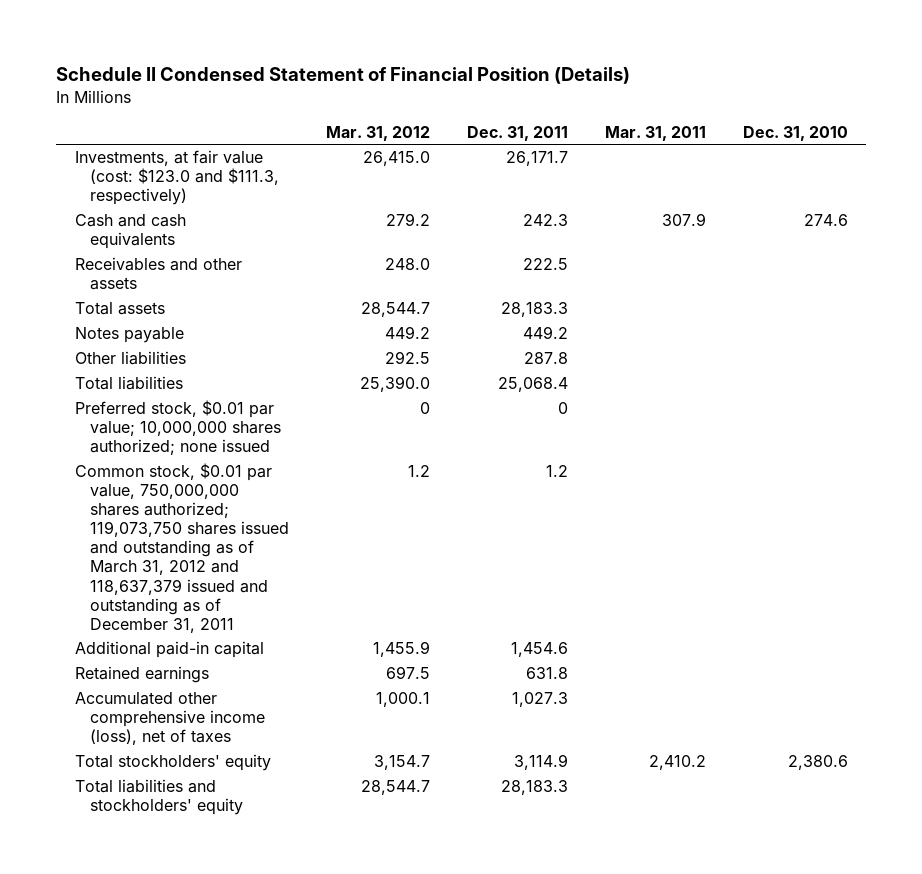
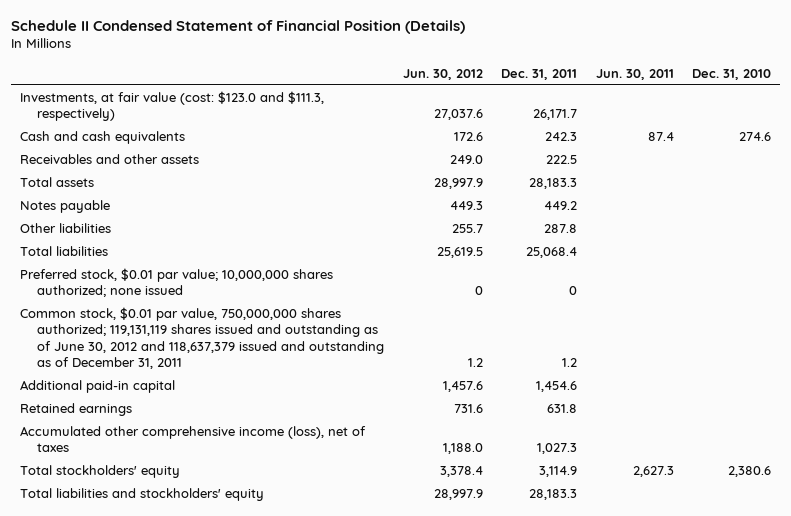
[326,125,431,141] Mar. 31, 2012 -> none
[604,125,706,141] Mar. 31, 2011 -> none
none -> [402,68,483,80] Jun. 30, 2012
none -> [595,68,674,80] Jun. 30, 2011
[74,463,290,633] Common stock, $0.01 par value, 750,000,000 shares authorized; 119,073,750 shares issued and outstanding as of March 31, 2012 and 118,637,379 issued and outstanding as of December 31, 2011 -> [19,307,385,369] Common stock, $0.01 par value, 750,000,000 shares authorized; 119,131,119 shares issued and outstanding as of June 30, 2012 and 118,637,379 issued and outstanding as of December 31, 2011

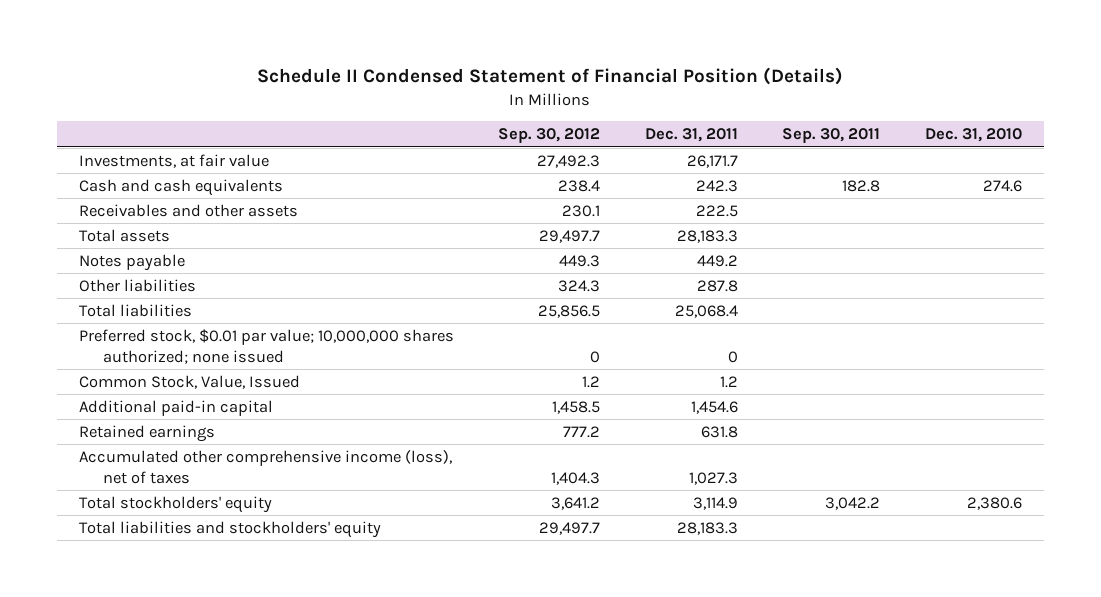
[402,68,483,80] Jun. 30, 2012 -> none
[595,68,674,80] Jun. 30, 2011 -> none
none -> [498,128,601,144] Sep. 30, 2012
none -> [782,128,881,144] Sep. 30, 2011
[19,91,324,122] Investments, at fair value (cost: $123.0 and $111.3, respectively) -> [79,153,270,168] Investments, at fair value
[19,307,385,369] Common stock, $0.01 par value, 750,000,000 shares authorized; 119,131,119 shares issued and outstanding as of June 30, 2012 and 118,637,379 issued and outstanding as of December 31, 2011 -> [79,374,301,389] Common Stock, Value, Issued

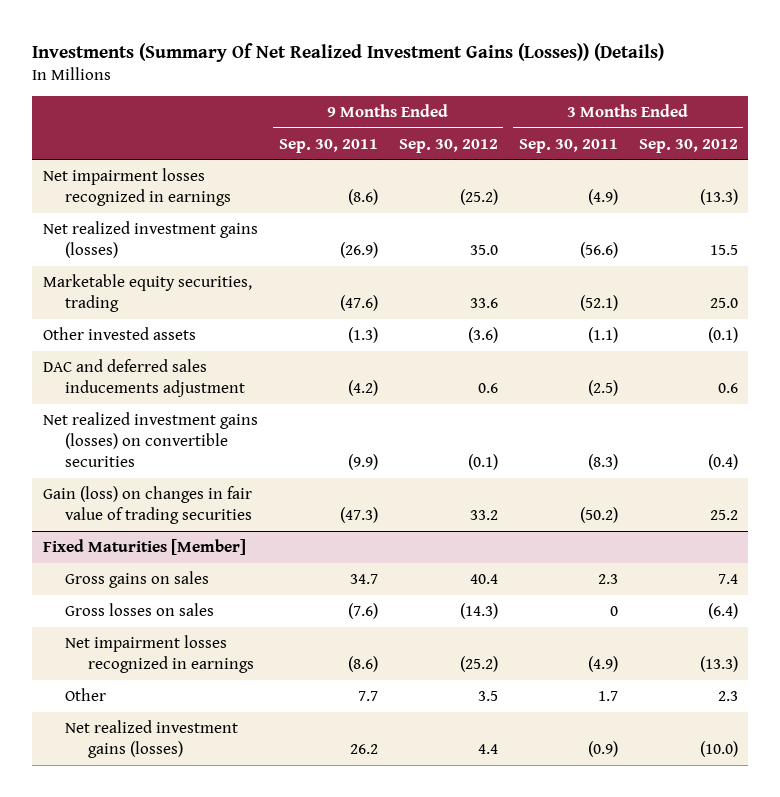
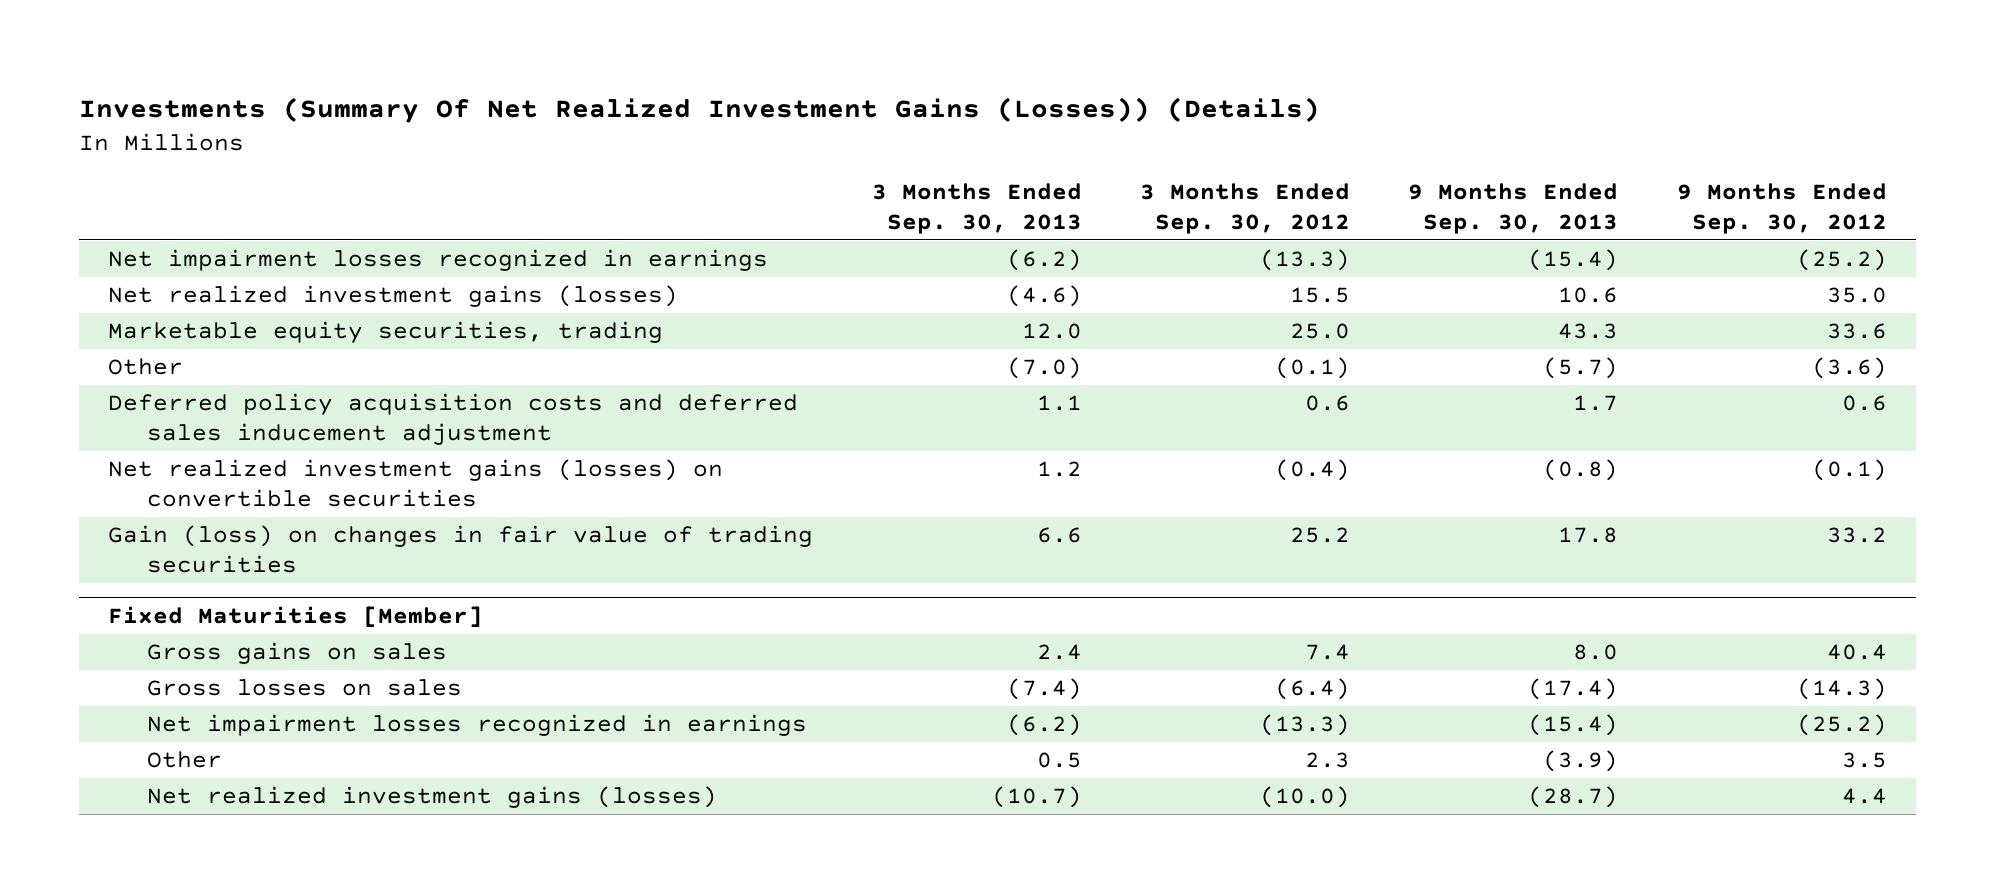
[278,138,378,153] Sep. 30, 2011 -> none
[518,138,618,153] Sep. 30, 2011 -> none
none -> [871,183,1082,235] 3 Months Ended Sep. 30, 2013
none -> [1408,183,1619,235] 9 Months Ended Sep. 30, 2013
[42,326,196,340] Other invested assets -> [108,358,184,376] Other
[42,358,246,398] DAC and deferred sales inducements adjustment -> [108,393,799,445] Deferred policy acquisition costs and deferred sales inducement adjustment

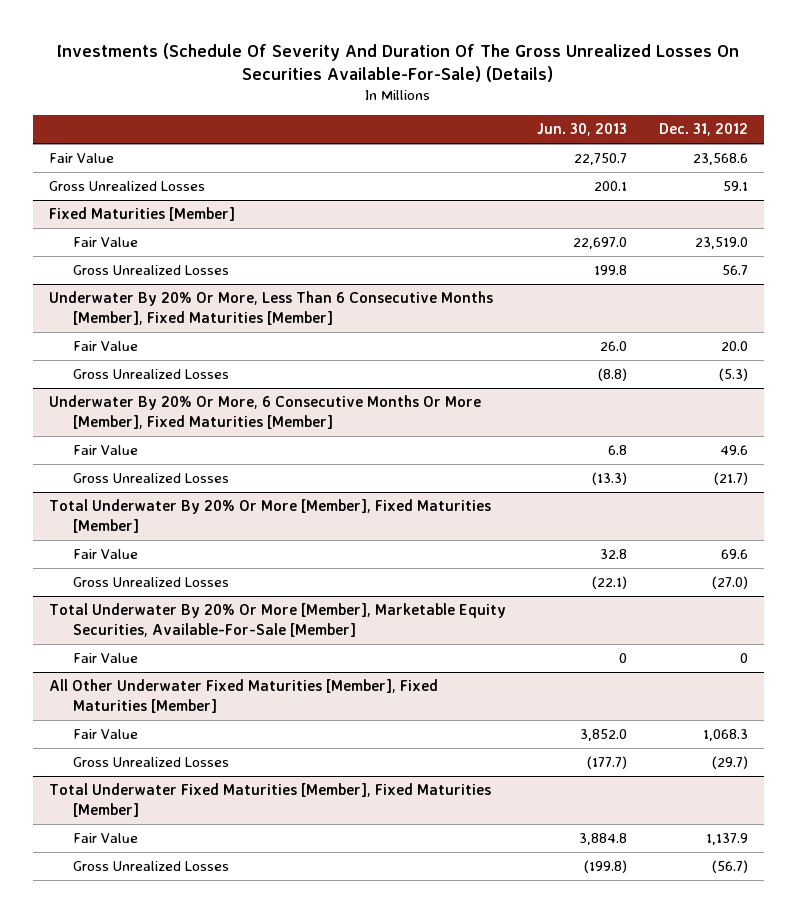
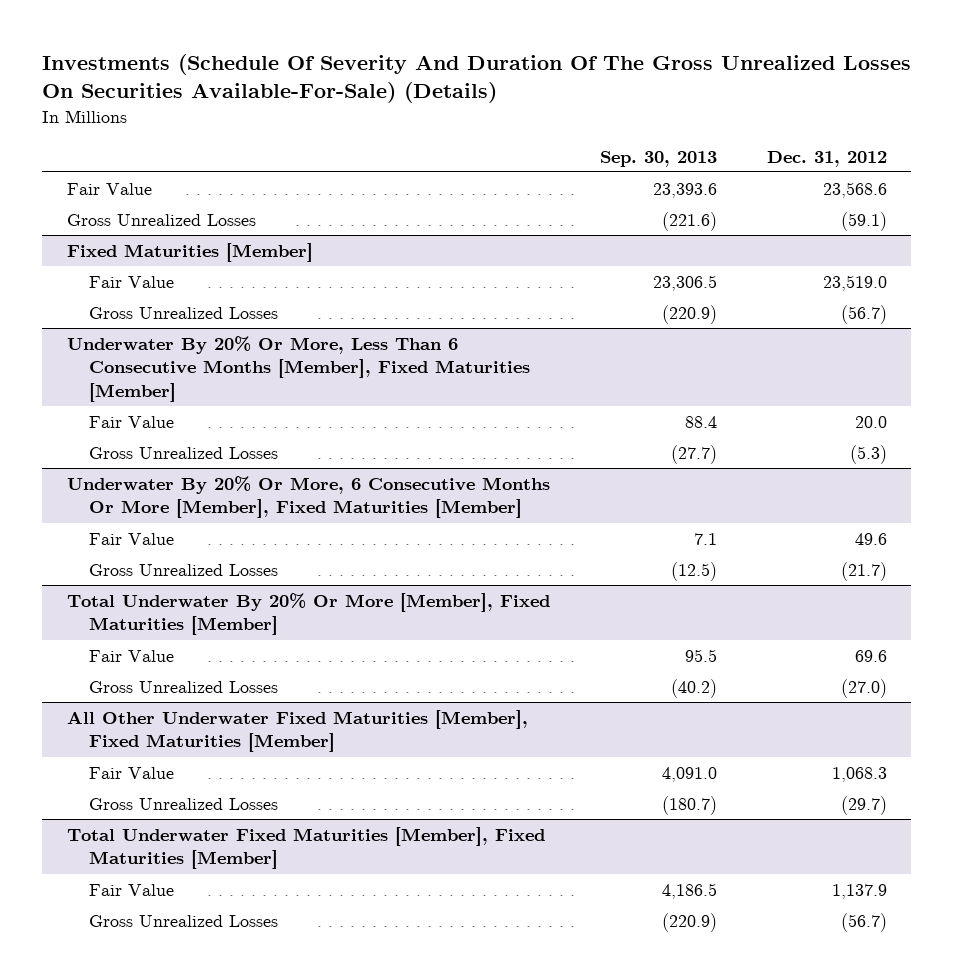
[537,123,628,137] Jun. 30, 2013 -> none
none -> [599,150,717,167] Sep. 30, 2013
[722,181,748,192] 59.1 -> [840,211,887,231] (59.1)
[721,265,748,276] 56.7 -> [840,304,887,324] (56.7)
[49,603,507,637] Total Underwater By 20% Or More [Member], Marketable Equity Securities, Available-For-Sale [Member] -> none
[72,653,138,664] Fair Value -> none

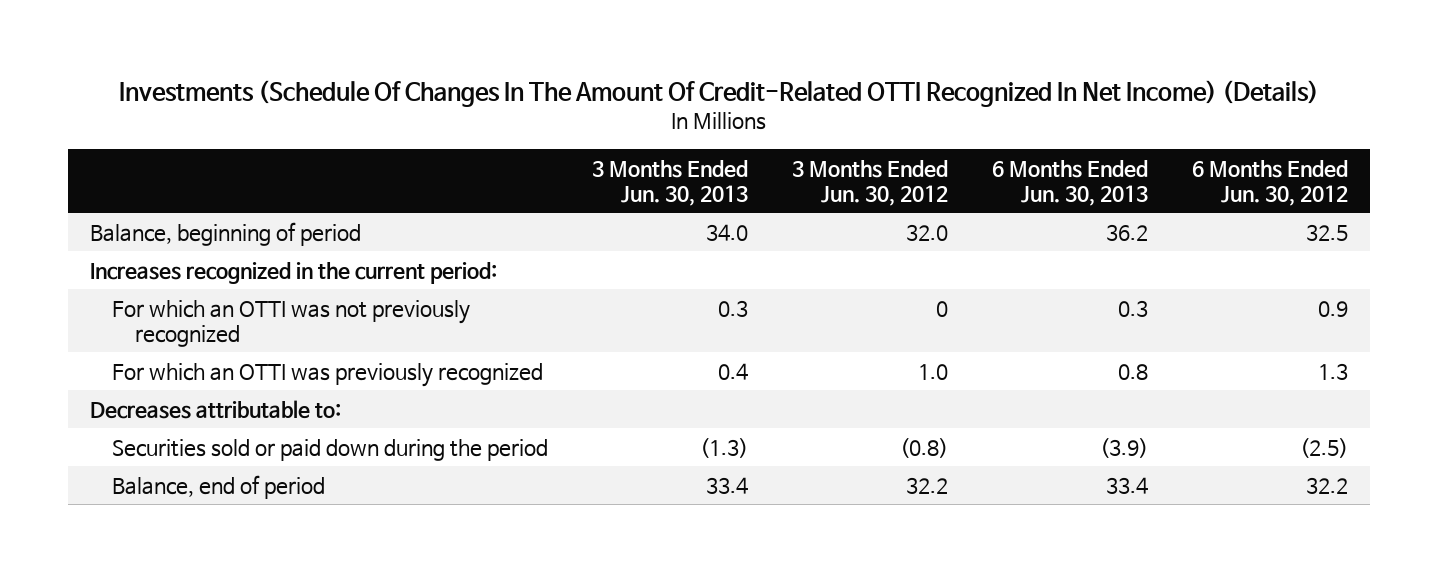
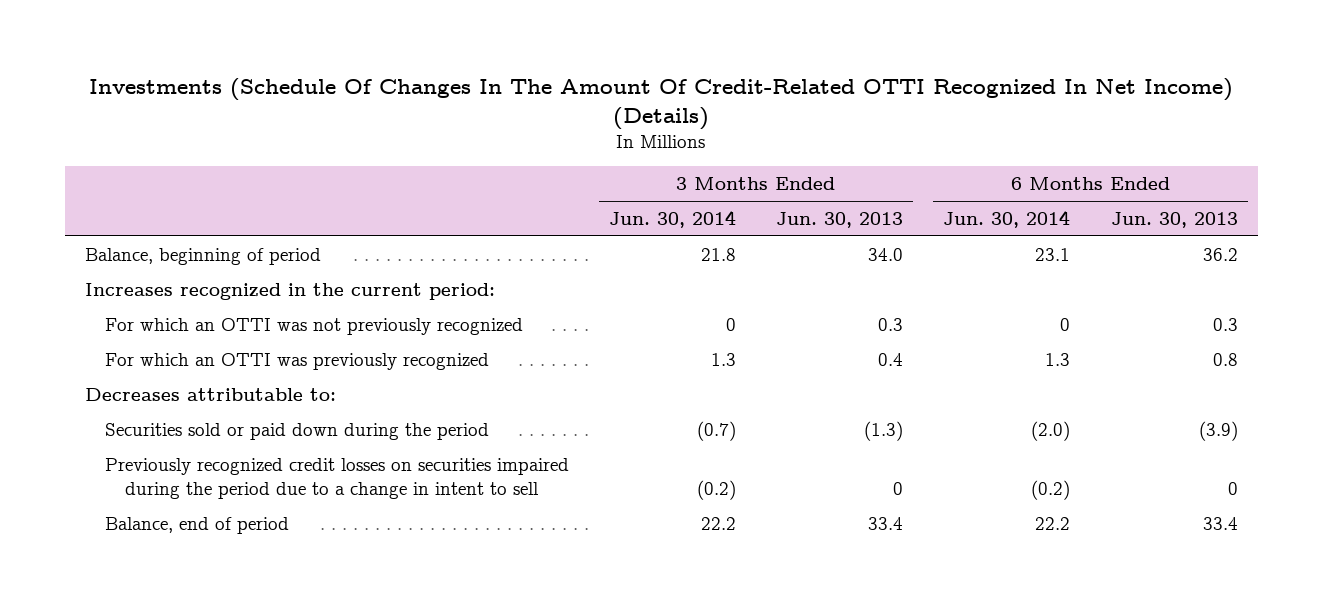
[792,159,949,206] 3 Months Ended Jun. 30, 2012 -> none
[1192,159,1349,206] 6 Months Ended Jun. 30, 2012 -> none
none -> [609,209,737,228] Jun. 30, 2014
none -> [943,209,1071,228] Jun. 30, 2014
none -> [105,457,570,499] Previously recognized credit losses on securities impaired during the period due to a change in intent to sell

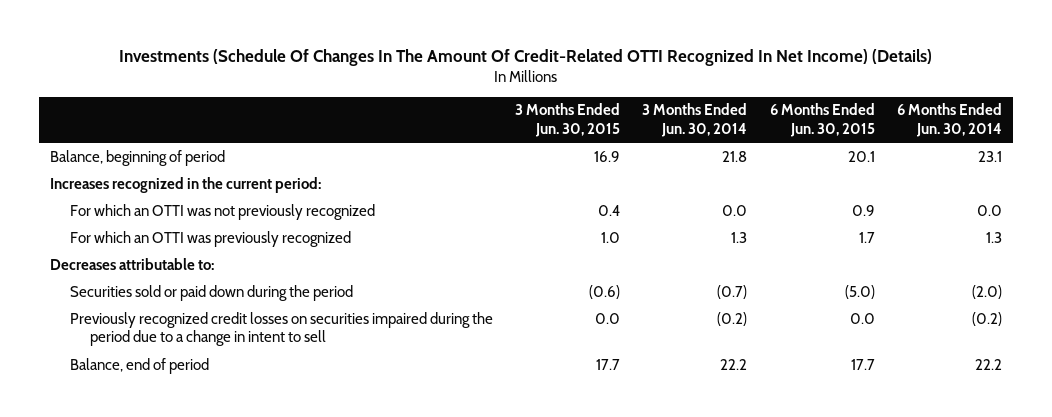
[776,211,904,228] Jun. 30, 2013 -> none
[1110,211,1238,228] Jun. 30, 2013 -> none
none -> [515,103,621,138] 3 Months Ended Jun. 30, 2015
none -> [769,103,875,138] 6 Months Ended Jun. 30, 2015
[726,317,737,331] 0 -> [722,204,748,216] 0.0
[1060,317,1071,331] 0 -> [976,204,1002,216] 0.0

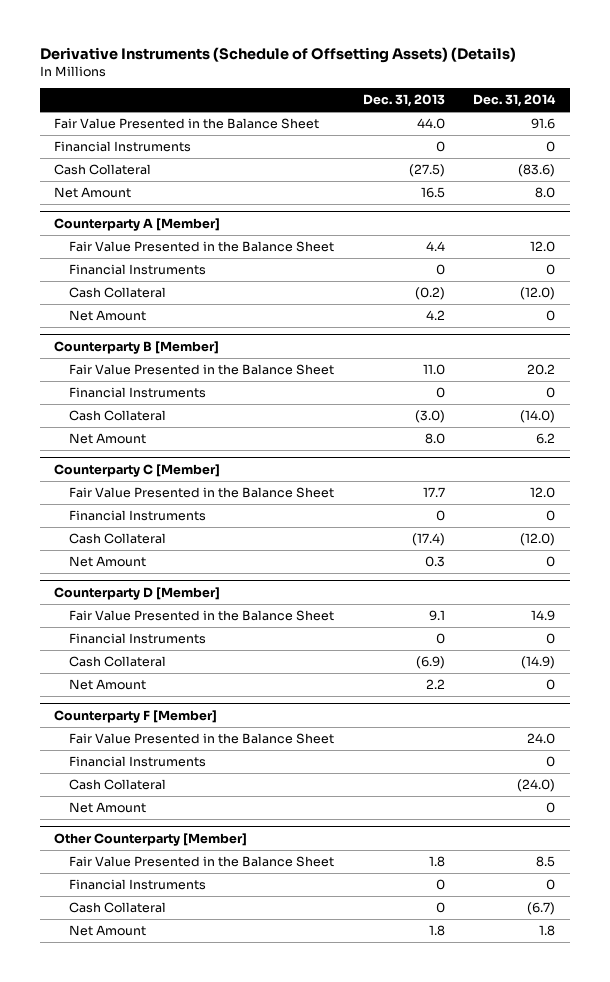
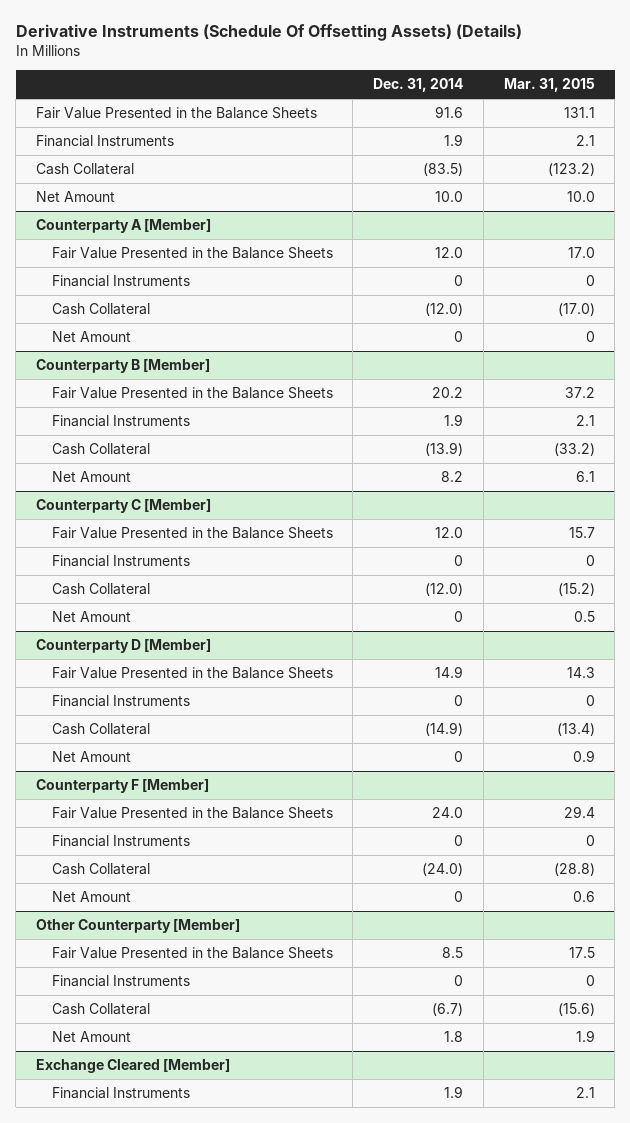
[39,47,516,64] Derivative Instruments (Schedule of Offsetting Assets) (Details) -> [15,24,522,42] Derivative Instruments (Schedule Of Offsetting Assets) (Details)
[362,94,445,108] Dec. 31, 2013 -> none
none -> [503,78,595,93] Mar. 31, 2015
[54,118,320,130] Fair Value Presented in the Balance Sheet -> [35,107,317,120] Fair Value Presented in the Balance Sheets
[546,141,556,153] 0 -> [444,134,464,147] 1.9
[518,164,556,178] (83.6) -> [423,163,464,177] (83.5)
[535,187,556,199] 8.0 -> [435,191,464,203] 10.0
[69,241,335,253] Fair Value Presented in the Balance Sheet -> [51,247,333,260] Fair Value Presented in the Balance Sheets
[69,364,335,376] Fair Value Presented in the Balance Sheet -> [51,387,333,400] Fair Value Presented in the Balance Sheets
[546,387,556,399] 0 -> [444,414,464,427] 1.9
[520,410,556,424] (14.0) -> [425,442,464,457] (13.9)
[536,433,556,445] 6.2 -> [441,471,464,483] 8.2
[69,487,335,499] Fair Value Presented in the Balance Sheet -> [51,527,333,540] Fair Value Presented in the Balance Sheets
[69,610,335,622] Fair Value Presented in the Balance Sheet -> [51,667,333,680] Fair Value Presented in the Balance Sheets
[69,733,335,745] Fair Value Presented in the Balance Sheet -> [51,807,333,820] Fair Value Presented in the Balance Sheets
[69,856,335,868] Fair Value Presented in the Balance Sheet -> [51,947,333,960] Fair Value Presented in the Balance Sheets
none -> [35,1059,230,1074] Exchange Cleared [Member]
none -> [51,1087,190,1100] Financial Instruments

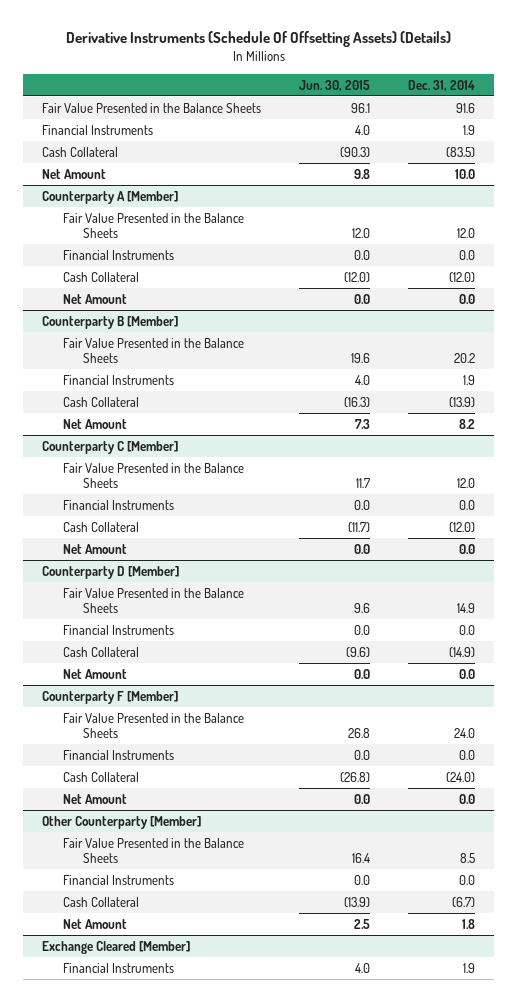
[503,78,595,93] Mar. 31, 2015 -> none
none -> [299,79,371,91] Jun. 30, 2015
[454,275,464,287] 0 -> [459,249,476,260] 0.0
[454,331,464,343] 0 -> [459,293,476,304] 0.0
[454,555,464,567] 0 -> [459,499,476,510] 0.0
[454,611,464,623] 0 -> [459,543,476,554] 0.0
[454,695,464,707] 0 -> [459,624,476,635] 0.0
[454,751,464,763] 0 -> [459,668,476,679] 0.0
[454,835,464,847] 0 -> [459,749,476,760] 0.0
[454,891,464,903] 0 -> [459,793,476,804] 0.0
[454,975,464,987] 0 -> [459,874,476,885] 0.0

